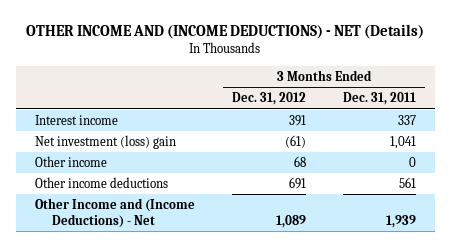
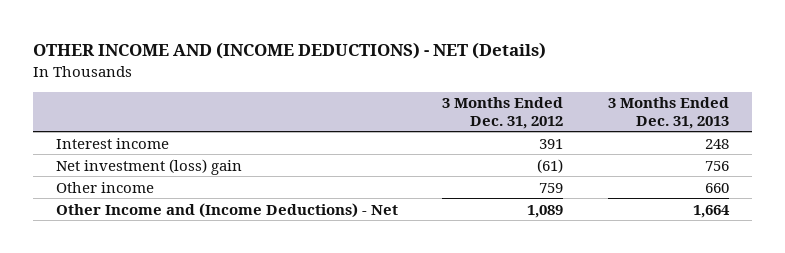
[342,92,416,106] Dec. 31, 2011 -> none
none -> [608,97,730,129] 3 Months Ended Dec. 31, 2013
[34,177,168,189] Other income deductions -> none
[293,156,306,168] 68 -> [539,182,564,193] 759

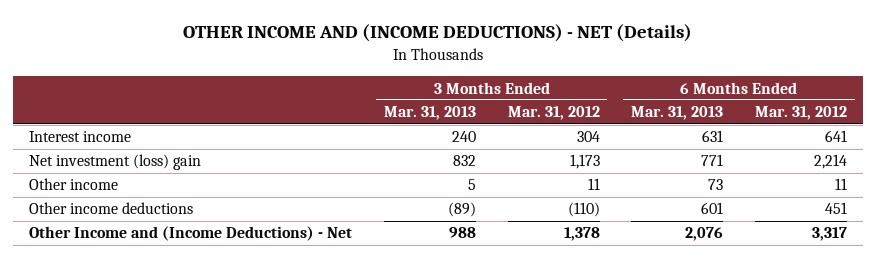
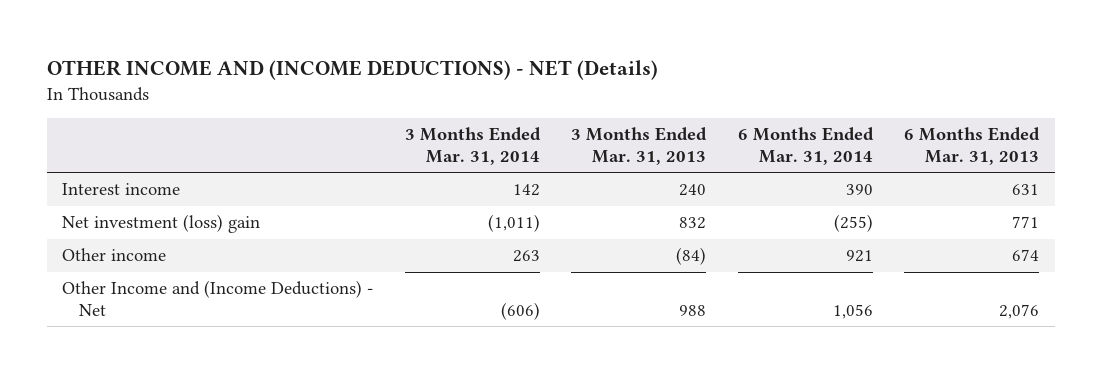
[507,106,600,121] Mar. 31, 2012 -> none
[754,106,847,121] Mar. 31, 2012 -> none
none -> [404,127,541,165] 3 Months Ended Mar. 31, 2014
none -> [737,127,874,165] 6 Months Ended Mar. 31, 2014
[29,202,194,215] Other income deductions -> none
[467,179,476,191] 5 -> [676,247,707,266] (84)
[708,179,724,191] 73 -> [1012,249,1040,262] 674

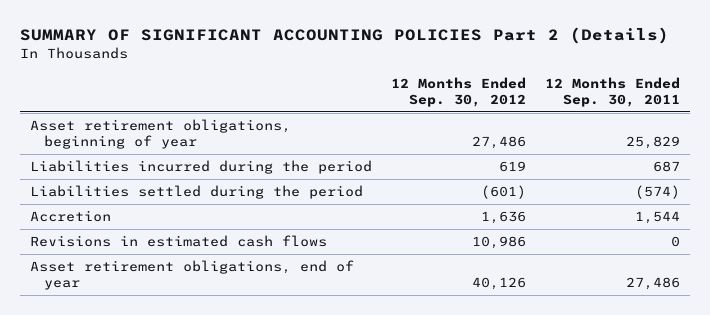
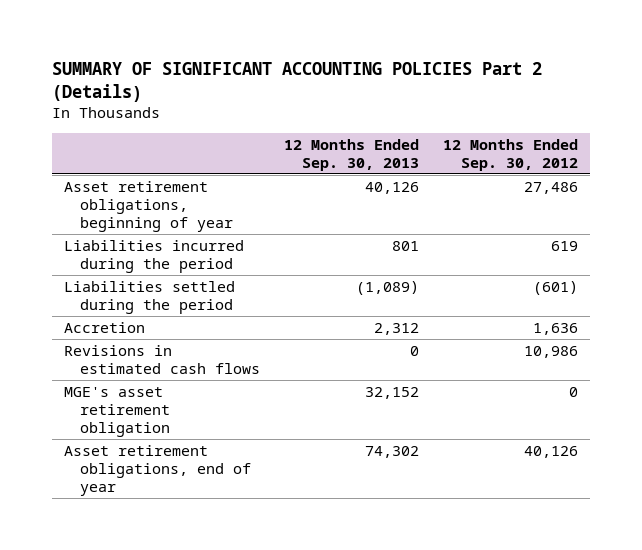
[545,77,681,107] 12 Months Ended Sep. 30, 2011 -> none
none -> [284,138,420,172] 12 Months Ended Sep. 30, 2013
none -> [63,386,170,438] MGE's asset retirement obligation

